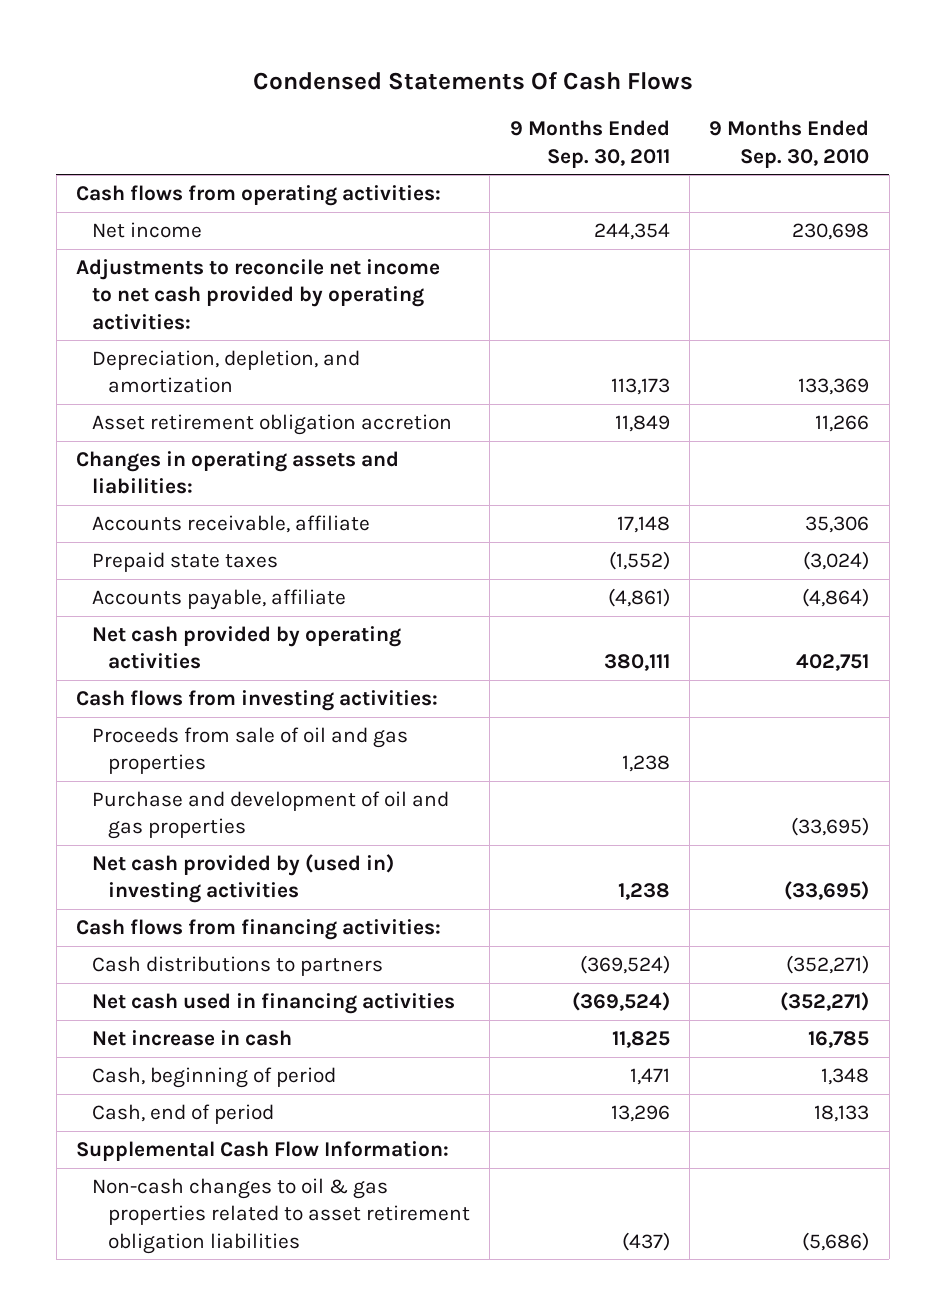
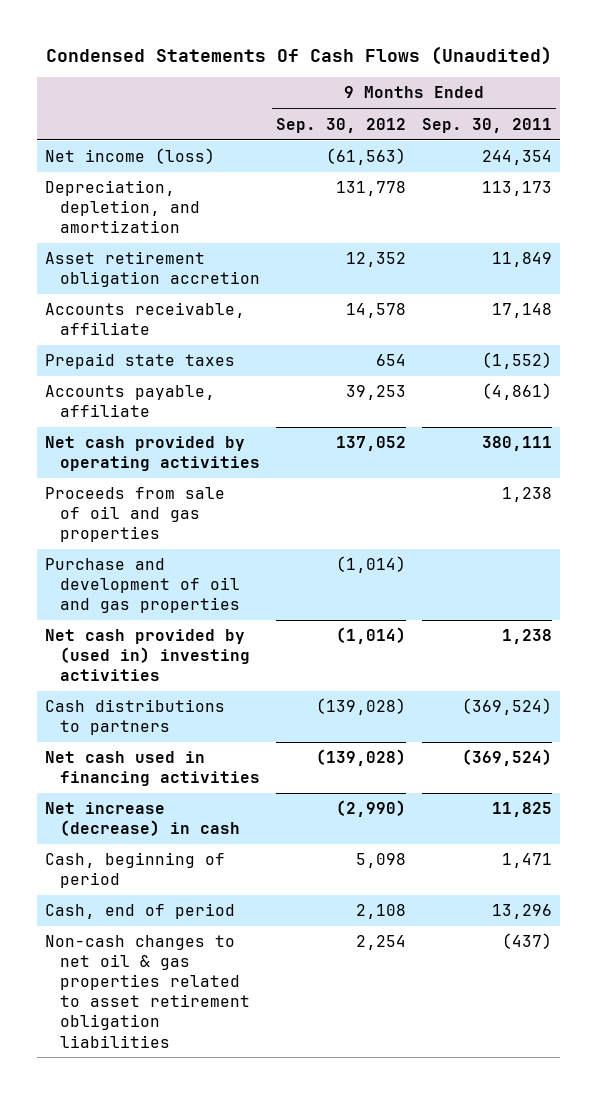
[252,72,693,91] Condensed Statements Of Cash Flows -> [45,45,552,65] Condensed Statements Of Cash Flows (Unaudited)
[709,120,870,168] 9 Months Ended Sep. 30, 2010 -> none
none -> [275,117,406,133] Sep. 30, 2012
[76,184,442,206] Cash flows from operating activities: -> none
[76,258,441,330] Adjustments to reconcile net income to net cash provided by operating activities: -> none
[91,221,202,238] Net income -> [45,148,216,165] Net income (loss)
[76,450,400,495] Changes in operating assets and liabilities: -> none
[76,689,439,711] Cash flows from investing activities: -> none
[76,918,442,940] Cash flows from financing activities: -> none
[91,1029,292,1046] Net increase in cash -> [45,802,240,837] Net increase (decrease) in cash
[76,1140,450,1161] Supplemental Cash Flow Information: -> none
[91,1177,470,1254] Non-cash changes to oil & gas properties related to asset retirement obligation liabilities -> [45,935,250,1048] Non-cash changes to net oil & gas properties related to asset retirement obligation liabilities

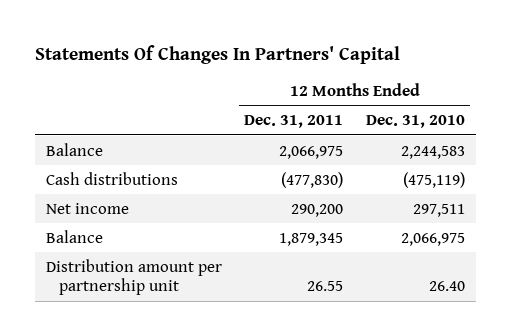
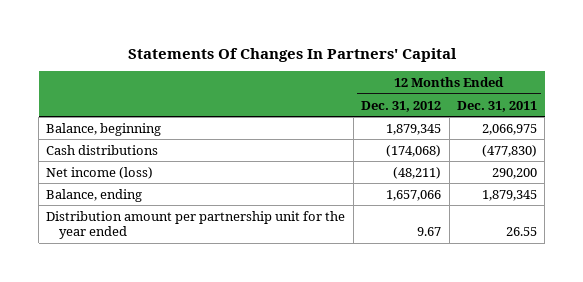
[365,115,465,129] Dec. 31, 2010 -> none
none -> [361,100,442,112] Dec. 31, 2012
[46,142,104,156] Balance -> [46,122,162,136] Balance, beginning
[46,202,130,214] Net income -> [46,166,154,179] Net income (loss)
[46,229,104,243] Balance -> [46,188,143,202] Balance, ending
[46,258,223,296] Distribution amount per partnership unit -> [46,210,346,239] Distribution amount per partnership unit for the year ended

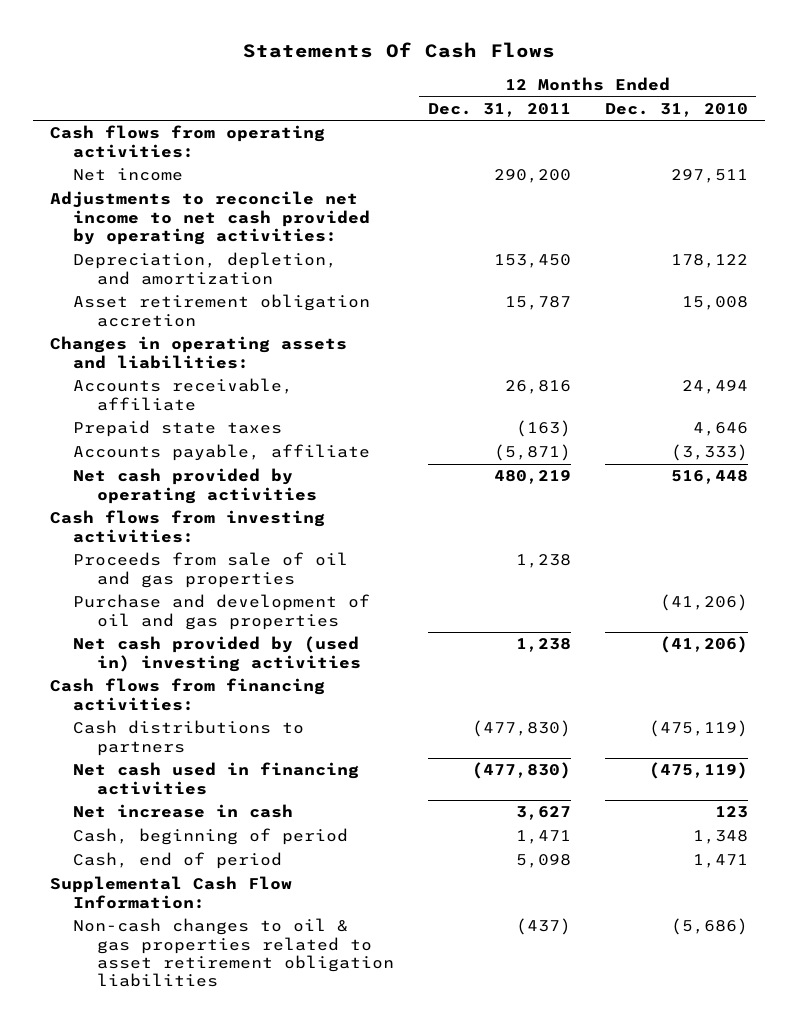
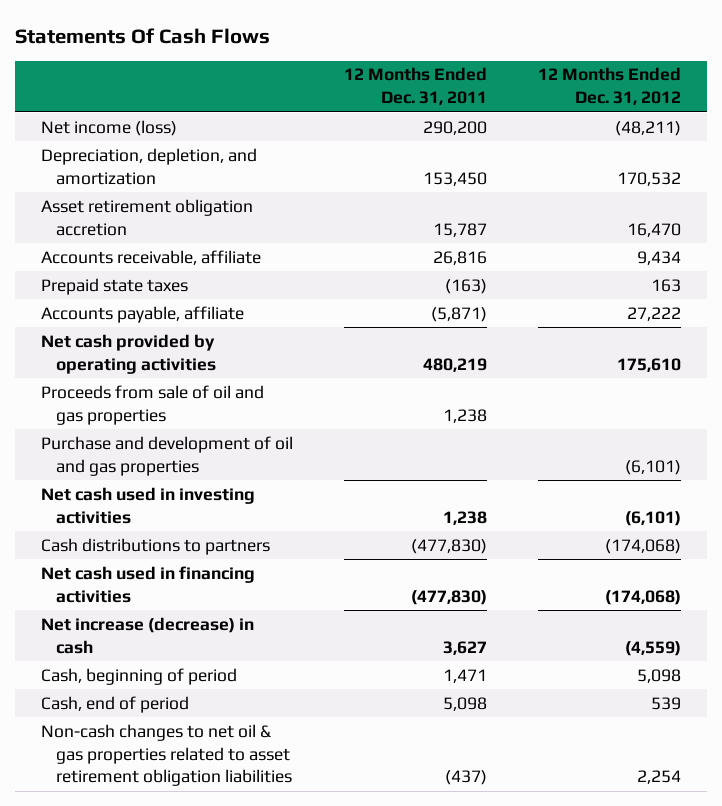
[604,102,748,117] Dec. 31, 2010 -> none
none -> [538,67,682,106] 12 Months Ended Dec. 31, 2012
[49,125,325,158] Cash flows from operating activities: -> none
[49,191,371,246] Adjustments to reconcile net income to net cash provided by operating activities: -> none
[73,168,184,182] Net income -> [41,119,178,136] Net income (loss)
[49,336,347,369] Changes in operating assets and liabilities: -> none
[49,510,325,543] Cash flows from investing activities: -> none
[49,678,325,711] Cash flows from financing activities: -> none
[73,636,361,672] Net cash provided by (used in) investing activities -> [41,486,256,524] Net cash used in investing activities
[73,804,294,819] Net increase in cash -> [41,616,255,654] Net increase (decrease) in cash
[49,876,292,909] Supplemental Cash Flow Information: -> none
[73,918,394,988] Non-cash changes to oil & gas properties related to asset retirement obligation liabilities -> [41,723,293,787] Non-cash changes to net oil & gas properties related to asset retirement obligation liabilities

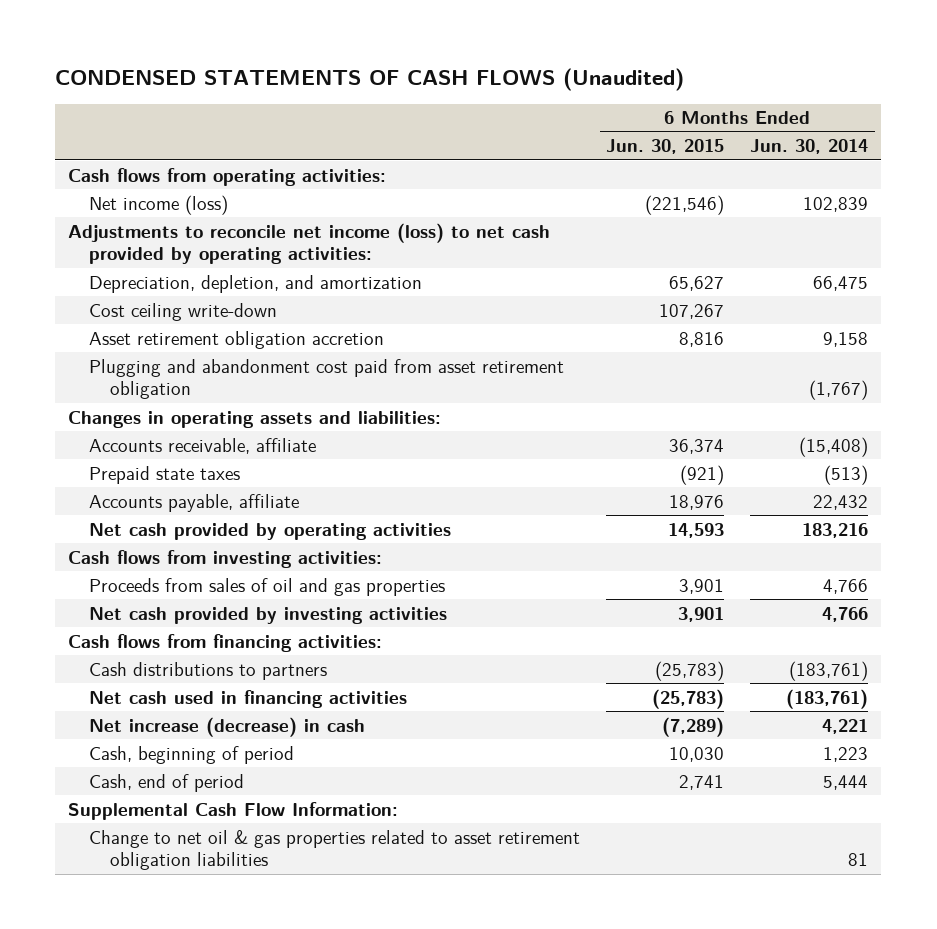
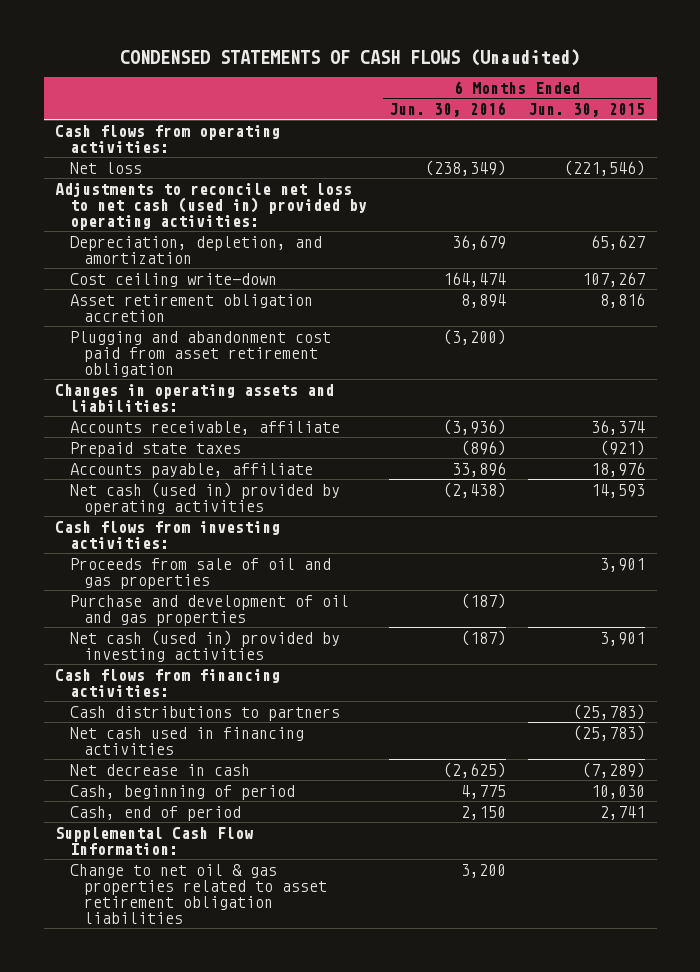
[750,139,869,155] Jun. 30, 2014 -> none
none -> [388,101,506,117] Jun. 30, 2016
[89,194,229,215] Net income (loss) -> [69,161,142,174] Net loss
[68,222,551,265] Adjustments to reconcile net income (loss) to net cash provided by operating activities: -> [55,181,367,230] Adjustments to reconcile net loss to net cash (used in) provided by operating activities:
[89,522,452,540] Net cash provided by operating activities -> [69,481,340,515] Net cash (used in) provided by operating activities
[89,577,446,596] Proceeds from sales of oil and gas properties -> [69,557,331,589] Proceeds from sale of oil and gas properties
none -> [69,594,349,626] Purchase and development of oil and gas properties
[89,606,448,624] Net cash provided by investing activities -> [69,629,340,662] Net cash (used in) provided by investing activities
[89,716,366,737] Net increase (decrease) in cash -> [69,763,250,776] Net decrease in cash

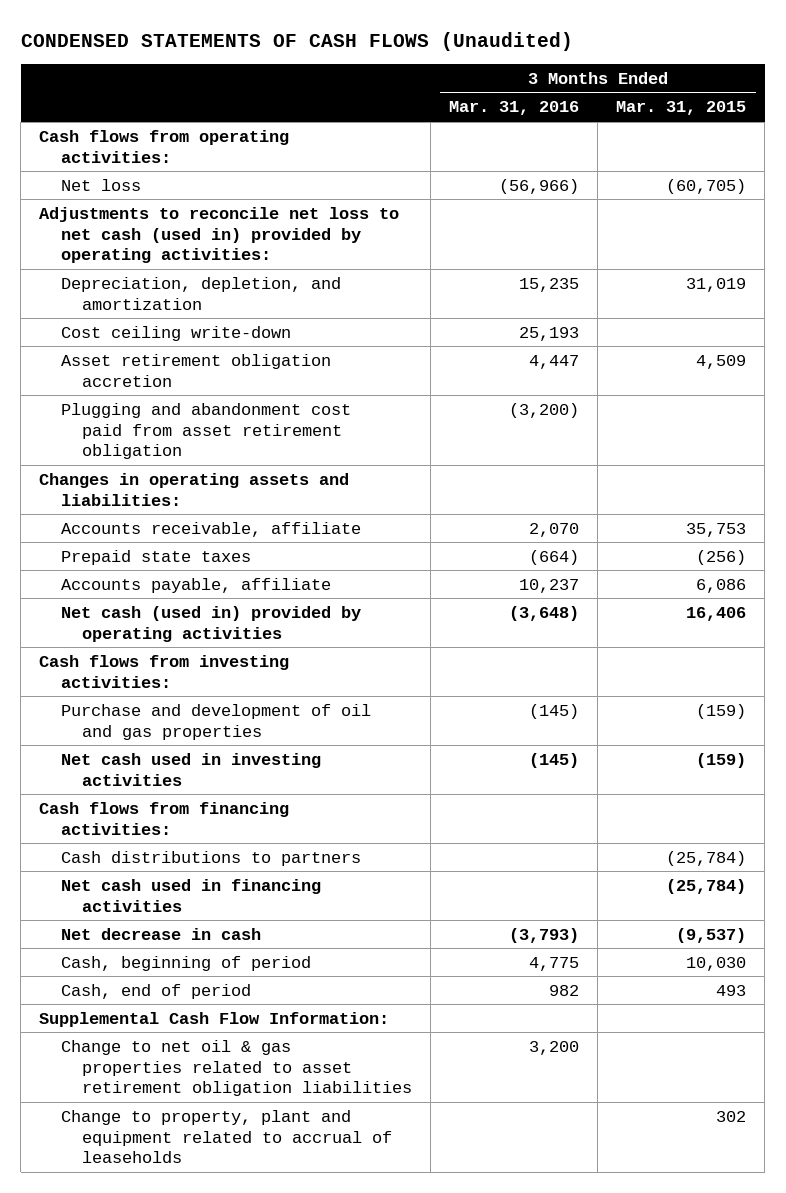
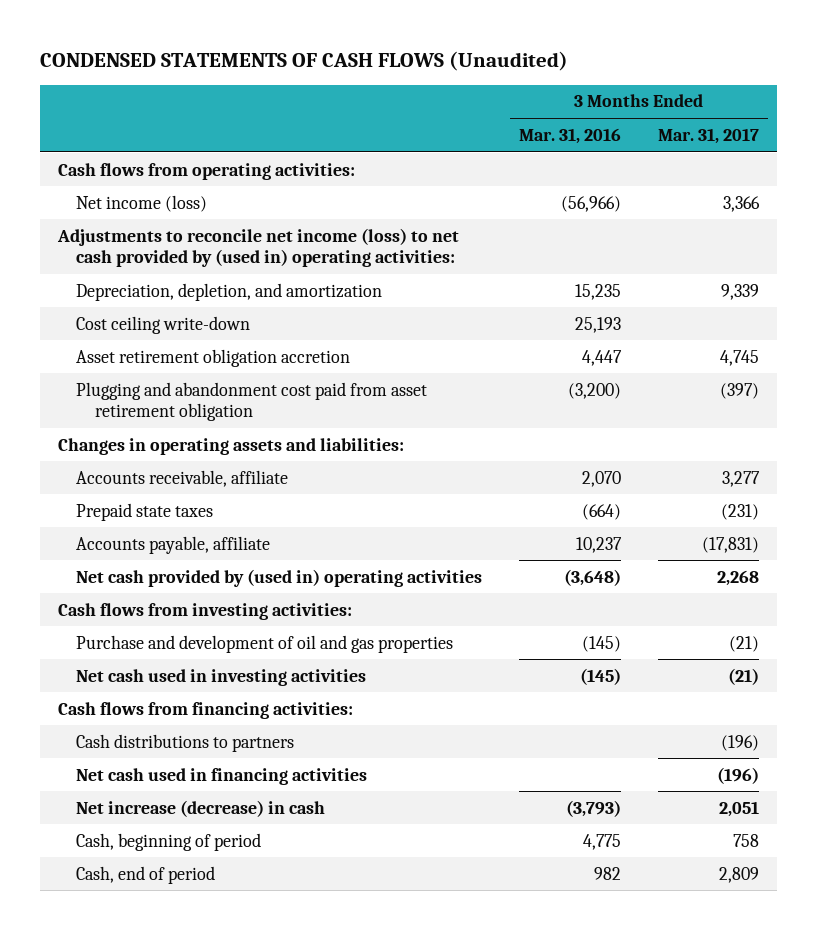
[616,101,747,116] Mar. 31, 2015 -> none
none -> [657,127,759,144] Mar. 31, 2017
[60,178,141,191] Net loss -> [76,194,208,212] Net income (loss)
[39,206,400,264] Adjustments to reconcile net loss to net cash (used in) provided by operating activities: -> [57,227,460,267] Adjustments to reconcile net income (loss) to net cash provided by (used in) operating activities:
[60,605,361,642] Net cash (used in) provided by operating activities -> [76,568,483,587] Net cash provided by (used in) operating activities
[60,927,261,940] Net decrease in cash -> [76,799,326,817] Net increase (decrease) in cash
[39,1011,390,1027] Supplemental Cash Flow Information: -> none
[60,1039,413,1097] Change to net oil & gas properties related to asset retirement obligation liabilities -> none
[60,1109,393,1164] Change to property, plant and equipment related to accrual of leaseholds -> none

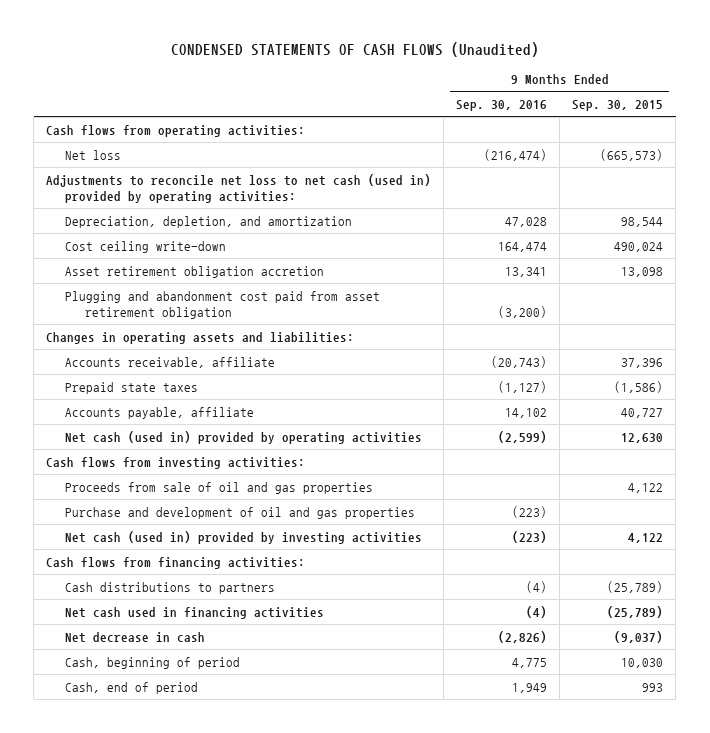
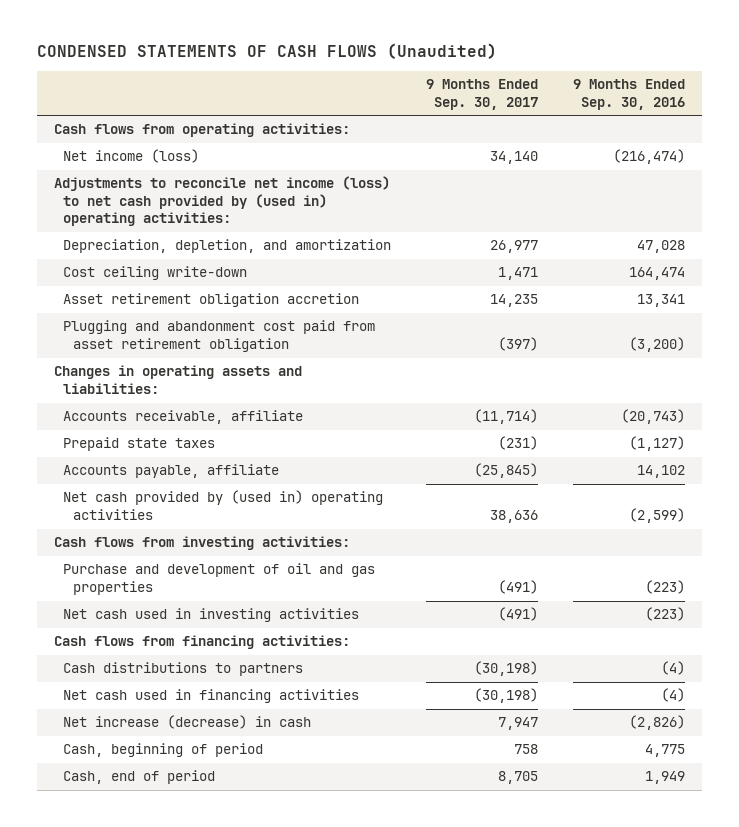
[572,99,664,111] Sep. 30, 2015 -> none
none -> [426,79,539,110] 9 Months Ended Sep. 30, 2017
[65,149,122,160] Net loss -> [63,149,200,164] Net income (loss)
[46,173,432,203] Adjustments to reconcile net loss to net cash (used in) provided by operating activities: -> [53,176,390,227] Adjustments to reconcile net income (loss) to net cash provided by (used in) operating activities:
[65,430,423,444] Net cash (used in) provided by operating activities -> [63,490,384,520] Net cash provided by (used in) operating activities
[65,481,374,494] Proceeds from sale of oil and gas properties -> none
[65,530,423,544] Net cash (used in) provided by investing activities -> [63,608,360,623] Net cash used in investing activities
[65,631,206,643] Net decrease in cash -> [63,715,312,730] Net increase (decrease) in cash

